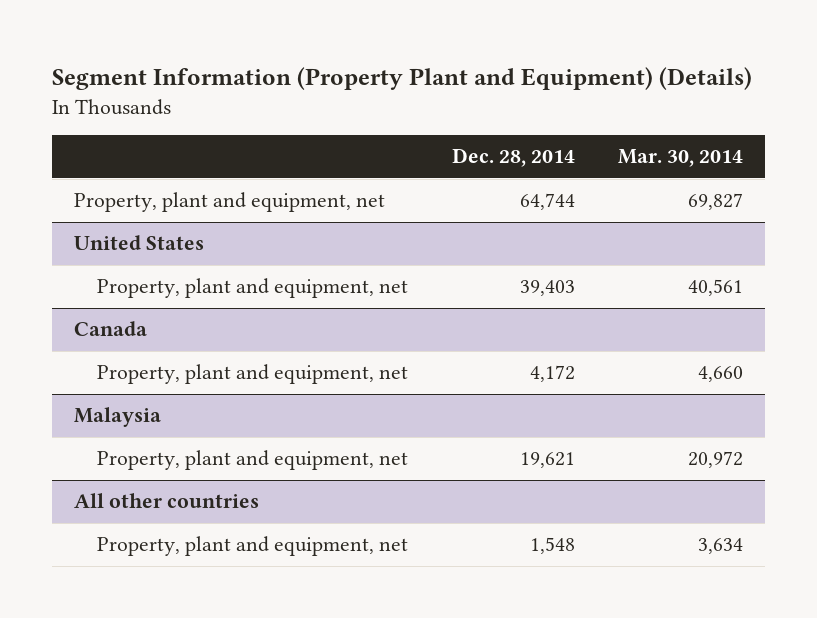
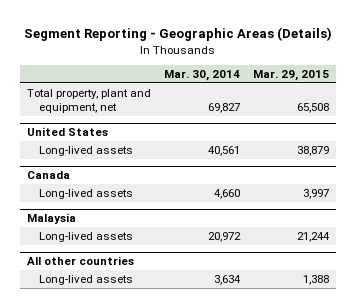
[51,66,752,90] Segment Information (Property Plant and Equipment) (Details) -> [24,27,333,42] Segment Reporting - Geographic Areas (Details)
[451,148,575,168] Dec. 28, 2014 -> none
none -> [253,70,330,82] Mar. 29, 2015
[73,192,385,213] Property, plant and equipment, net -> [26,88,151,114] Total property, plant and equipment, net
[97,278,409,299] Property, plant and equipment, net -> [38,145,133,156] Long-lived assets
[97,364,409,385] Property, plant and equipment, net -> [38,188,133,199] Long-lived assets
[97,450,409,471] Property, plant and equipment, net -> [38,231,133,242] Long-lived assets
[97,536,409,557] Property, plant and equipment, net -> [38,274,133,285] Long-lived assets

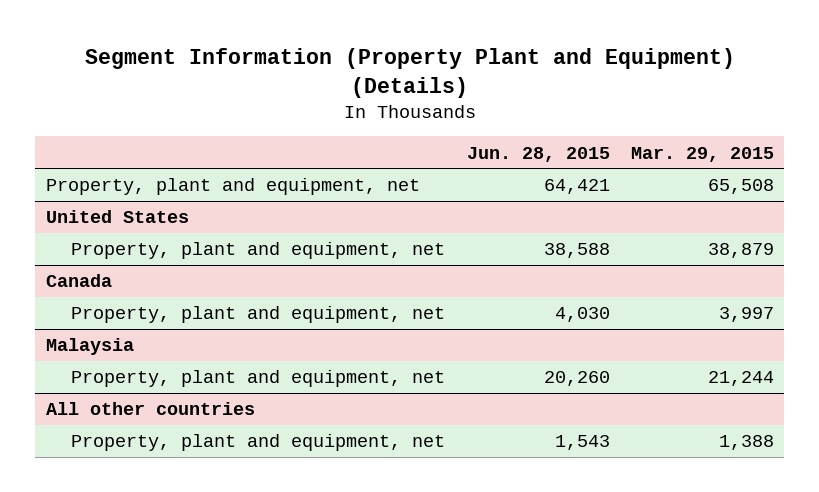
[24,27,333,42] Segment Reporting - Geographic Areas (Details) -> [84,47,735,98] Segment Information (Property Plant and Equipment) (Details)
[164,70,241,82] Mar. 30, 2014 -> none
none -> [466,146,610,162] Jun. 28, 2015
[26,88,151,114] Total property, plant and equipment, net -> [45,178,420,196] Property, plant and equipment, net
[38,145,133,156] Long-lived assets -> [71,242,446,260] Property, plant and equipment, net
[38,188,133,199] Long-lived assets -> [71,306,446,324] Property, plant and equipment, net
[38,231,133,242] Long-lived assets -> [71,370,446,388] Property, plant and equipment, net
[38,274,133,285] Long-lived assets -> [71,434,446,452] Property, plant and equipment, net

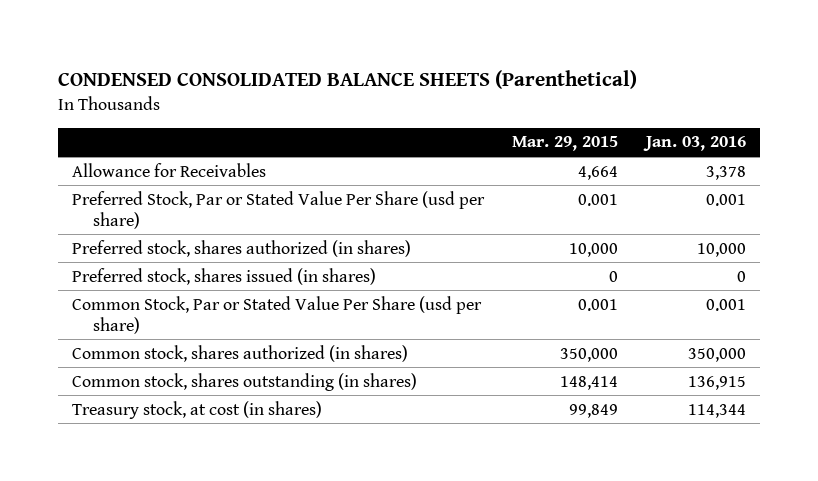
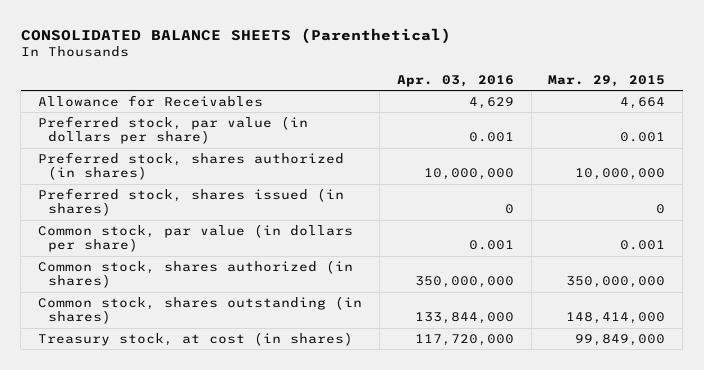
[57,69,637,89] CONDENSED CONSOLIDATED BALANCE SHEETS (Parenthetical) -> [20,27,451,44] CONSOLIDATED BALANCE SHEETS (Parenthetical)
[642,136,746,152] Jan. 03, 2016 -> none
none -> [396,74,514,87] Apr. 03, 2016
[71,190,485,229] Preferred Stock, Par or Stated Value Per Share (usd per share) -> [38,115,309,145] Preferred stock, par value (in dollars per share)
[568,242,618,257] 10,000 -> [575,168,666,181] 10,000,000
[71,295,482,334] Common Stock, Par or Stated Value Per Share (usd per share) -> [38,223,354,253] Common stock, par value (in dollars per share)
[559,347,618,362] 350,000 -> [566,276,666,289] 350,000,000
[559,375,618,390] 148,414 -> [566,312,666,325] 148,414,000
[568,403,618,418] 99,849 -> [575,333,666,346] 99,849,000

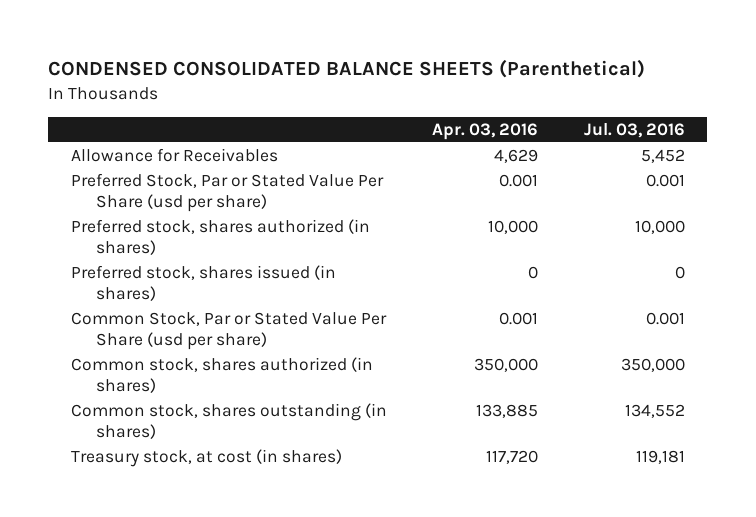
[20,27,451,44] CONSOLIDATED BALANCE SHEETS (Parenthetical) -> [48,59,646,79] CONDENSED CONSOLIDATED BALANCE SHEETS (Parenthetical)
[548,74,666,87] Mar. 29, 2015 -> none
none -> [583,122,685,138] Jul. 03, 2016
[38,115,309,145] Preferred stock, par value (in dollars per share) -> [70,173,384,212] Preferred Stock, Par or Stated Value Per Share (usd per share)
[423,168,514,181] 10,000,000 -> [488,220,539,235] 10,000
[38,223,354,253] Common stock, par value (in dollars per share) -> [70,312,387,350] Common Stock, Par or Stated Value Per Share (usd per share)
[414,276,514,289] 350,000,000 -> [474,358,539,373] 350,000
[414,312,514,325] 133,844,000 -> [476,404,539,419] 133,885
[414,333,514,346] 117,720,000 -> [486,450,539,465] 117,720

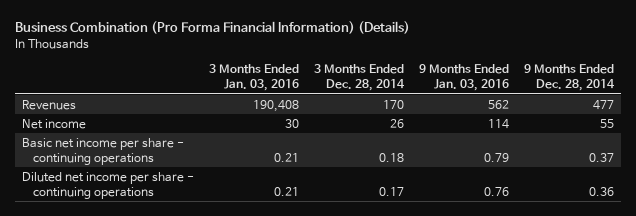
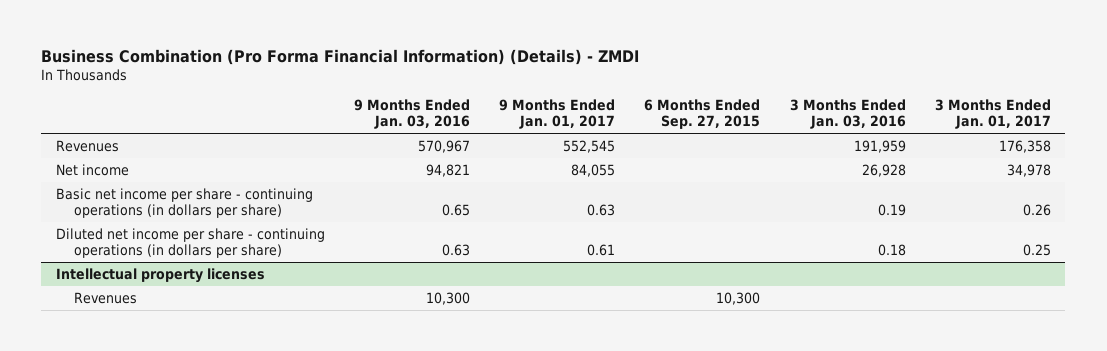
[14,21,410,35] Business Combination (Pro Forma Financial Information) (Details) -> [41,48,640,65] Business Combination (Pro Forma Financial Information) (Details) - ZMDI
[313,64,405,92] 3 Months Ended Dec. 28, 2014 -> none
[523,64,615,92] 9 Months Ended Dec. 28, 2014 -> none
none -> [499,99,616,129] 9 Months Ended Jan. 01, 2017
none -> [644,99,761,129] 6 Months Ended Sep. 27, 2015
none -> [934,99,1051,129] 3 Months Ended Jan. 01, 2017
[253,99,300,112] 190,408 -> [853,140,906,154] 191,959
[487,99,509,109] 562 -> [418,140,471,154] 570,967
[285,118,300,128] 30 -> [861,164,906,178] 26,928
[487,118,509,129] 114 -> [426,164,471,178] 94,821
[22,137,185,165] Basic net income per share - continuing operations -> [55,188,313,218] Basic net income per share - continuing operations (in dollars per share)
[274,152,300,162] 0.21 -> [877,203,906,216] 0.19
[483,152,509,162] 0.79 -> [442,203,471,216] 0.65
[22,171,195,199] Diluted net income per share - continuing operations -> [55,228,325,258] Diluted net income per share - continuing operations (in dollars per share)
[274,186,300,196] 0.21 -> [877,243,906,256] 0.18
[483,186,509,196] 0.76 -> [442,243,471,256] 0.63
none -> [55,268,265,284] Intellectual property licenses
none -> [74,292,138,305] Revenues

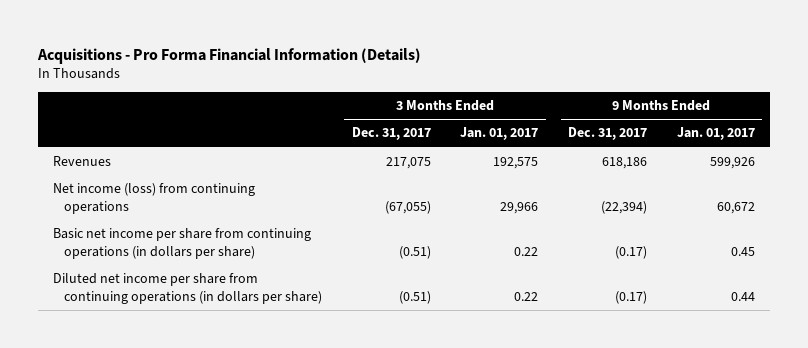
[41,48,640,65] Business Combination (Pro Forma Financial Information) (Details) - ZMDI -> [37,47,422,64] Acquisitions - Pro Forma Financial Information (Details)
[354,99,471,129] 9 Months Ended Jan. 03, 2016 -> none
[644,99,761,129] 6 Months Ended Sep. 27, 2015 -> none
[789,99,906,129] 3 Months Ended Jan. 03, 2016 -> none
none -> [351,127,431,141] Dec. 31, 2017
none -> [568,127,648,141] Dec. 31, 2017
[55,268,265,284] Intellectual property licenses -> none
[74,292,138,305] Revenues -> none
[563,140,616,154] 552,545 -> [709,157,755,170] 599,926
[998,140,1051,154] 176,358 -> [493,157,539,170] 192,575
[55,164,129,177] Net income -> [52,183,255,214] Net income (loss) from continuing operations
[571,164,616,178] 84,055 -> [716,201,755,214] 60,672
[1006,164,1051,178] 34,978 -> [500,201,539,214] 29,966
[55,188,313,218] Basic net income per share - continuing operations (in dollars per share) -> [52,228,311,259] Basic net income per share from continuing operations (in dollars per share)
[587,203,616,216] 0.63 -> [730,246,755,256] 0.45
[1022,203,1051,216] 0.26 -> [514,246,539,256] 0.22
[55,228,325,258] Diluted net income per share - continuing operations (in dollars per share) -> [52,273,323,304] Diluted net income per share from continuing operations (in dollars per share)
[587,243,616,256] 0.61 -> [730,291,755,301] 0.44
[1022,243,1051,256] 0.25 -> [514,291,539,301] 0.22

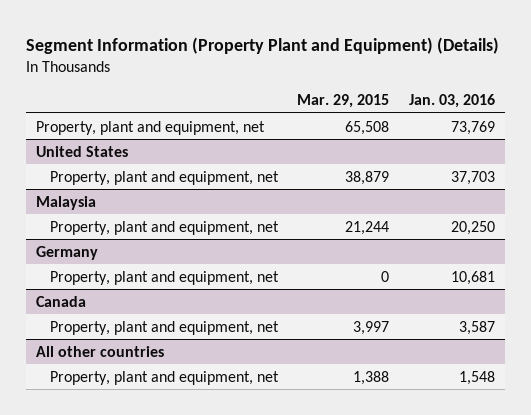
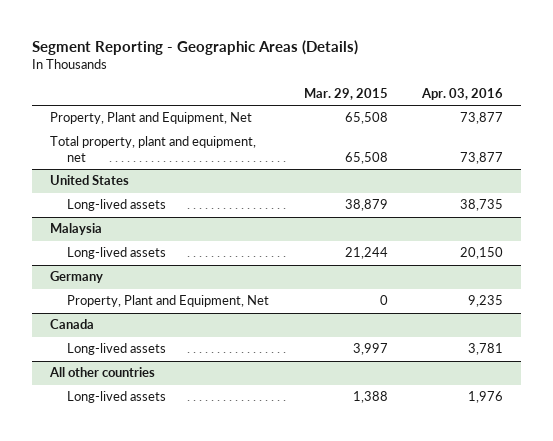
[26,36,500,54] Segment Information (Property Plant and Equipment) (Details) -> [32,40,359,56] Segment Reporting - Geographic Areas (Details)
[408,94,495,109] Jan. 03, 2016 -> none
none -> [421,88,504,101] Apr. 03, 2016
[36,120,266,135] Property, plant and equipment, net -> [49,112,252,125] Property, Plant and Equipment, Net
none -> [49,136,256,163] Total property, plant and equipment, net
[49,170,279,185] Property, plant and equipment, net -> [67,199,167,212] Long-lived assets
[49,220,279,235] Property, plant and equipment, net -> [67,247,167,260] Long-lived assets
[49,270,279,285] Property, plant and equipment, net -> [67,295,270,308] Property, Plant and Equipment, Net
[49,320,279,335] Property, plant and equipment, net -> [67,343,167,356] Long-lived assets
[49,370,279,385] Property, plant and equipment, net -> [67,391,167,404] Long-lived assets

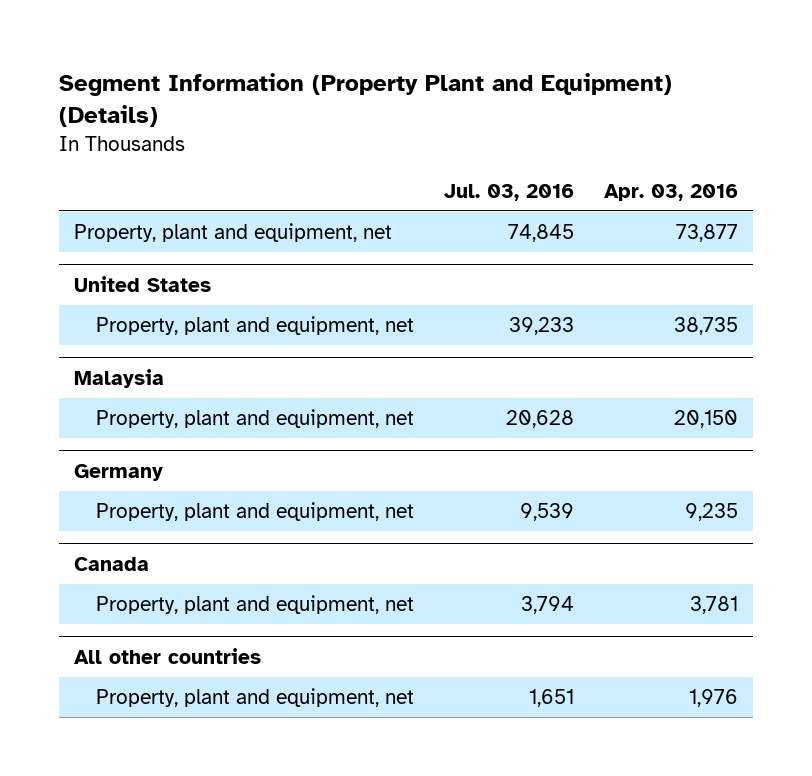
[32,40,359,56] Segment Reporting - Geographic Areas (Details) -> [59,73,673,127] Segment Information (Property Plant and Equipment) (Details)
[303,88,388,101] Mar. 29, 2015 -> none
none -> [443,183,574,201] Jul. 03, 2016
[49,136,256,163] Total property, plant and equipment, net -> none
[49,112,252,125] Property, Plant and Equipment, Net -> [74,222,393,242] Property, plant and equipment, net
[67,199,167,212] Long-lived assets -> [96,315,415,335] Property, plant and equipment, net
[67,247,167,260] Long-lived assets -> [96,408,415,428] Property, plant and equipment, net
[67,295,270,308] Property, Plant and Equipment, Net -> [96,501,415,521] Property, plant and equipment, net
[67,343,167,356] Long-lived assets -> [96,594,415,614] Property, plant and equipment, net
[67,391,167,404] Long-lived assets -> [96,687,415,707] Property, plant and equipment, net

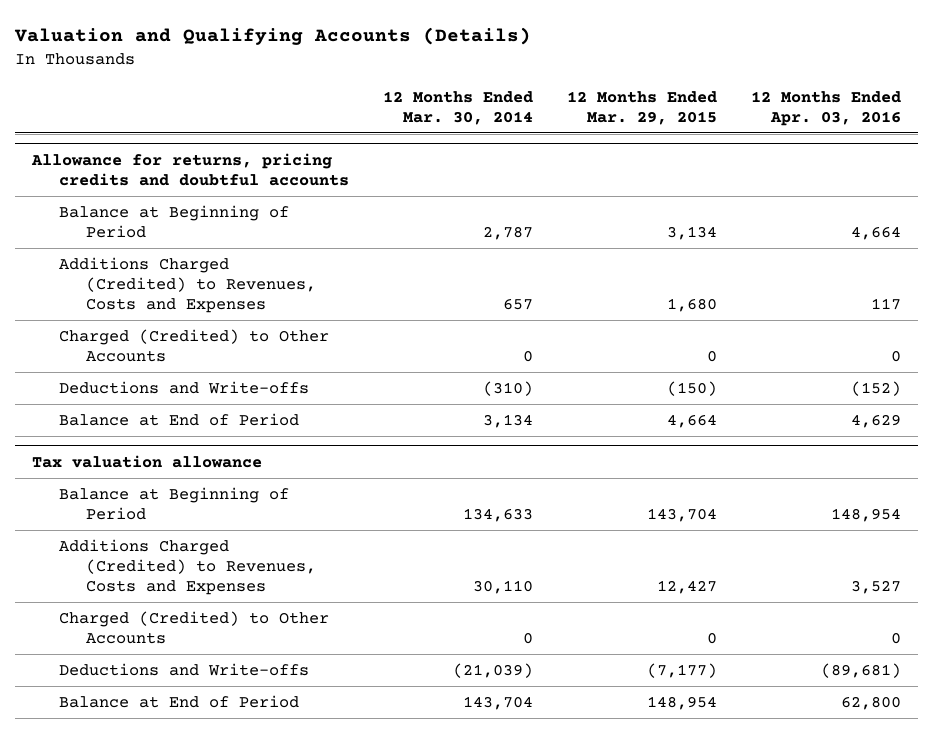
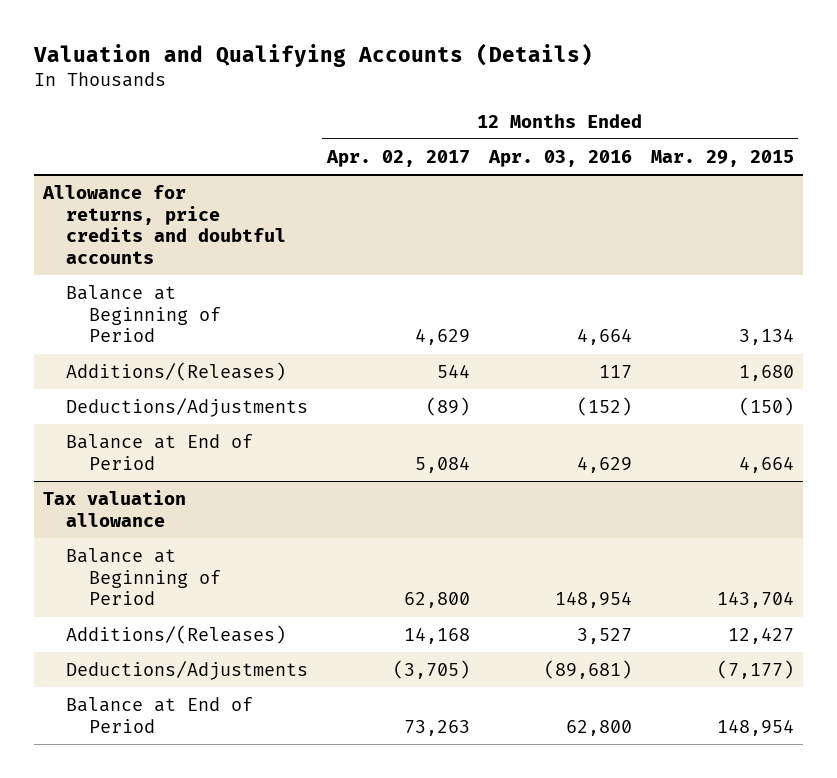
[383,90,534,125] 12 Months Ended Mar. 30, 2014 -> none
none -> [326,149,471,167] Apr. 02, 2017
[31,152,350,186] Allowance for returns, pricing credits and doubtful accounts -> [42,184,287,265] Allowance for returns, price credits and doubtful accounts
[59,329,330,362] Charged (Credited) to Other Accounts -> none
[59,257,316,313] Additions Charged (Credited) to Revenues, Costs and Expenses -> [66,361,287,381] Additions/(Releases)
[59,381,310,395] Deductions and Write-offs -> [66,397,309,417] Deductions/Adjustments
[59,611,330,644] Charged (Credited) to Other Accounts -> none
[59,539,316,595] Additions Charged (Credited) to Revenues, Costs and Expenses -> [66,624,287,644] Additions/(Releases)
[59,663,310,677] Deductions and Write-offs -> [66,660,309,680] Deductions/Adjustments

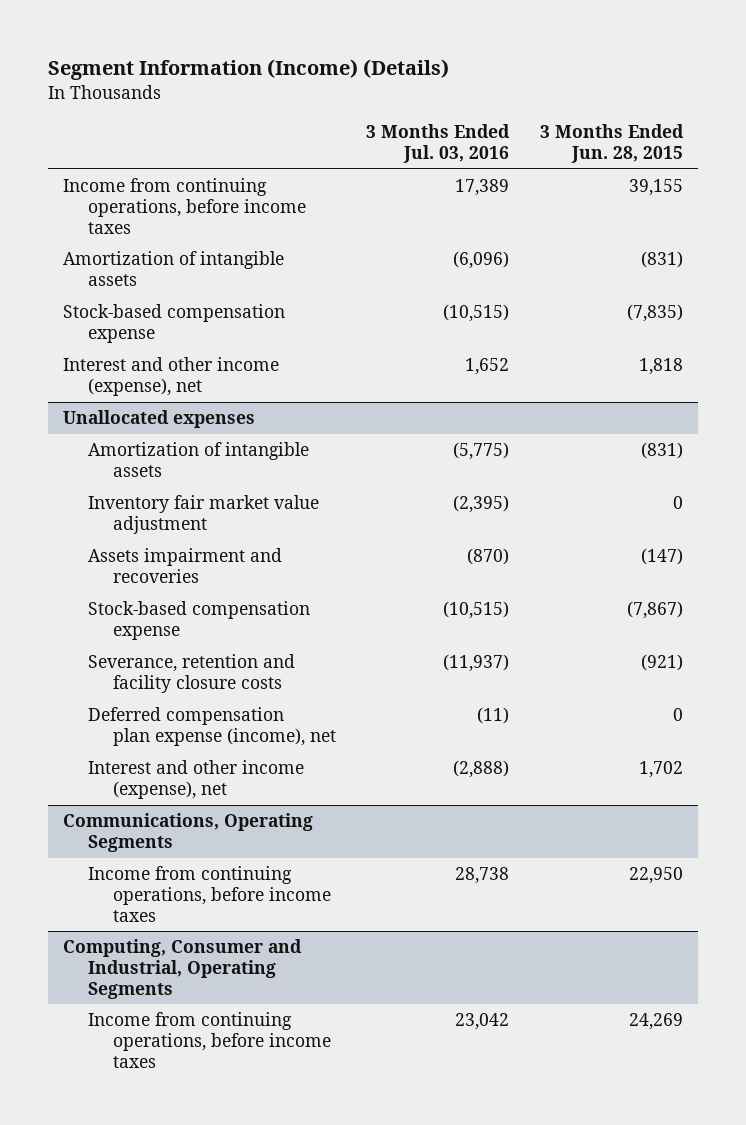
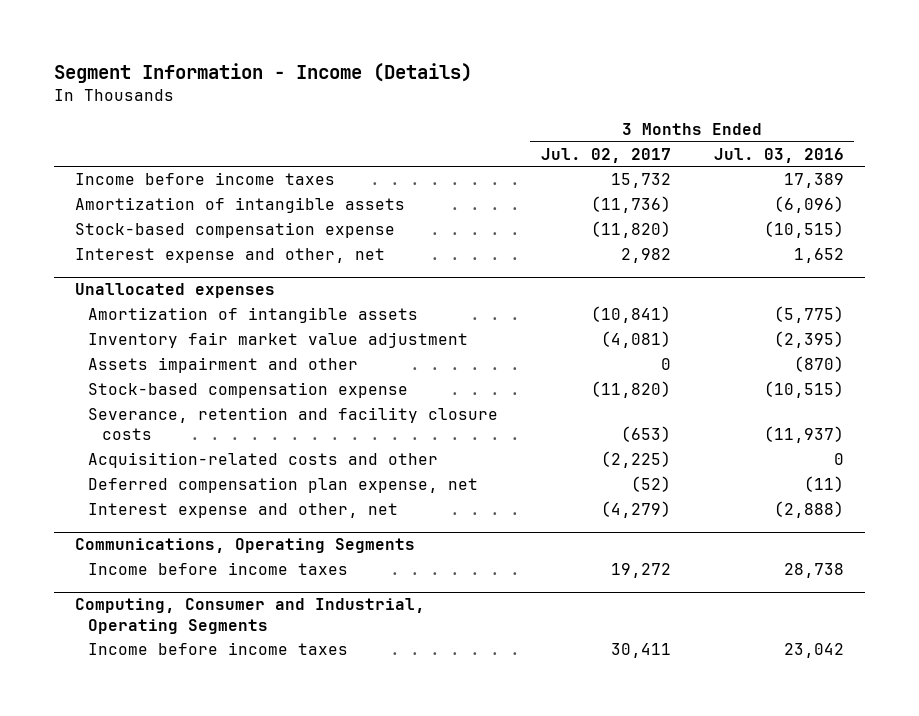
[47,59,449,81] Segment Information (Income) (Details) -> [54,63,473,84] Segment Information - Income (Details)
[539,124,684,164] 3 Months Ended Jun. 28, 2015 -> none
none -> [541,147,672,163] Jul. 02, 2017
[63,178,307,234] Income from continuing operations, before income taxes -> [75,172,336,186] Income before income taxes
[63,357,280,397] Interest and other income (expense), net -> [75,248,386,264] Interest expense and other, net
[88,548,283,584] Assets impairment and recoveries -> [88,357,359,374] Assets impairment and other
none -> [88,452,439,469] Acquisition-related costs and other
[88,707,336,747] Deferred compensation plan expense (income), net -> [88,477,479,494] Deferred compensation plan expense, net
[88,760,305,800] Interest and other income (expense), net -> [88,503,399,519] Interest expense and other, net
[88,866,331,922] Income from continuing operations, before income taxes -> [88,562,349,576] Income before income taxes
[88,1012,331,1068] Income from continuing operations, before income taxes -> [88,642,349,656] Income before income taxes

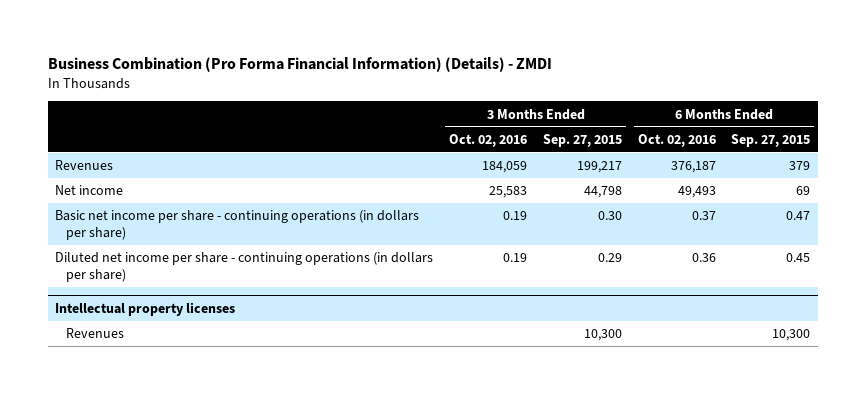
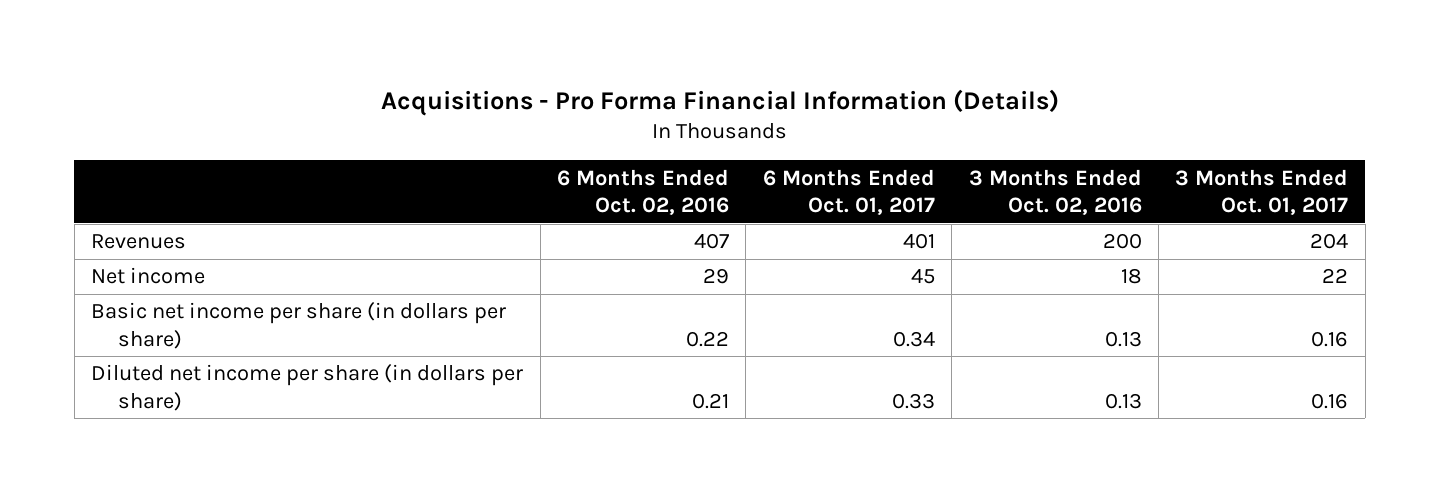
[47,56,552,72] Business Combination (Pro Forma Financial Information) (Details) - ZMDI -> [380,88,1059,116] Acquisitions - Pro Forma Financial Information (Details)
[542,133,622,147] Sep. 27, 2015 -> none
[731,133,811,147] Sep. 27, 2015 -> none
none -> [762,168,935,216] 6 Months Ended Oct. 01, 2017
none -> [1175,168,1349,216] 3 Months Ended Oct. 01, 2017
[55,301,236,316] Intellectual property licenses -> none
[65,328,124,339] Revenues -> none
[482,161,528,174] 184,059 -> [1102,233,1142,250] 200
[670,161,716,174] 376,187 -> [693,233,729,250] 407
[489,186,528,199] 25,583 -> [1120,268,1142,285] 18
[677,186,716,199] 49,493 -> [702,268,729,285] 29
[55,210,420,241] Basic net income per share - continuing operations (in dollars per share) -> [91,302,507,349] Basic net income per share (in dollars per share)
[503,211,528,221] 0.19 -> [1104,330,1142,347] 0.13
[691,211,716,221] 0.37 -> [685,330,729,347] 0.22
[55,252,434,283] Diluted net income per share - continuing operations (in dollars per share) -> [91,364,524,411] Diluted net income per share (in dollars per share)
[503,253,528,263] 0.19 -> [1104,392,1142,409] 0.13
[691,253,716,263] 0.36 -> [691,392,729,409] 0.21

